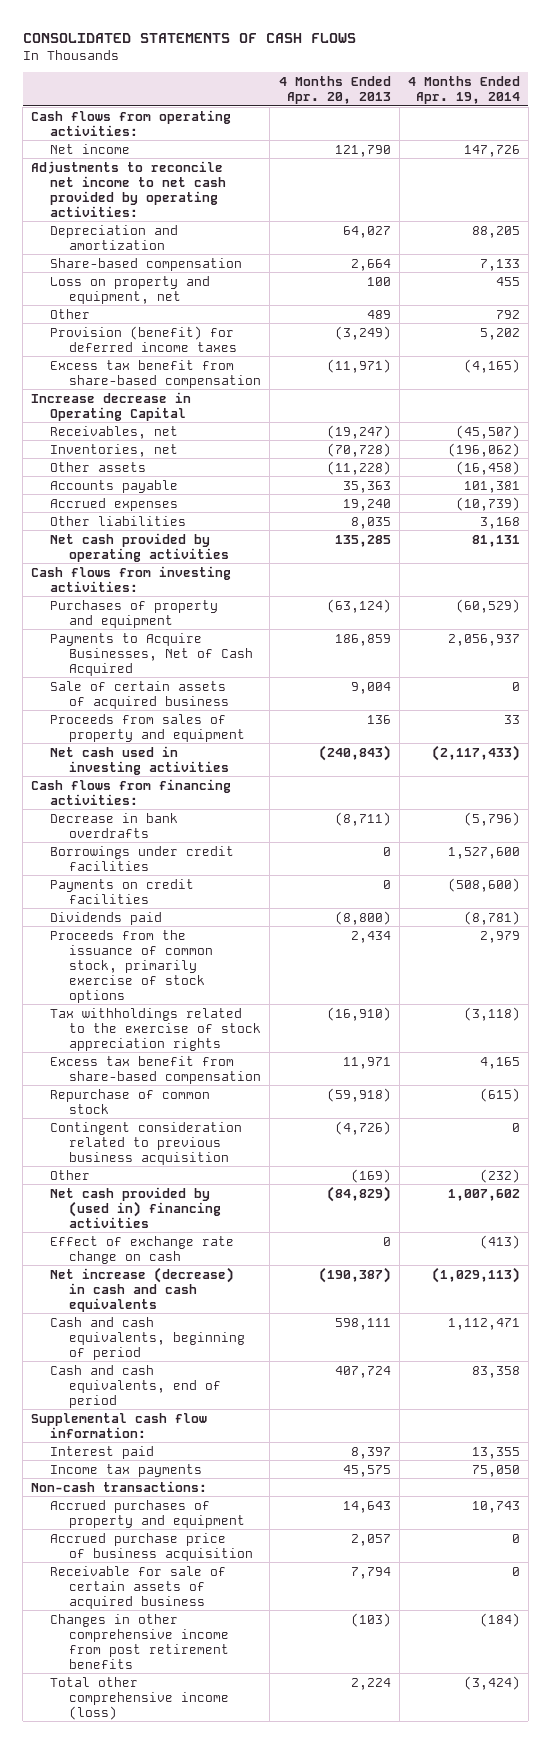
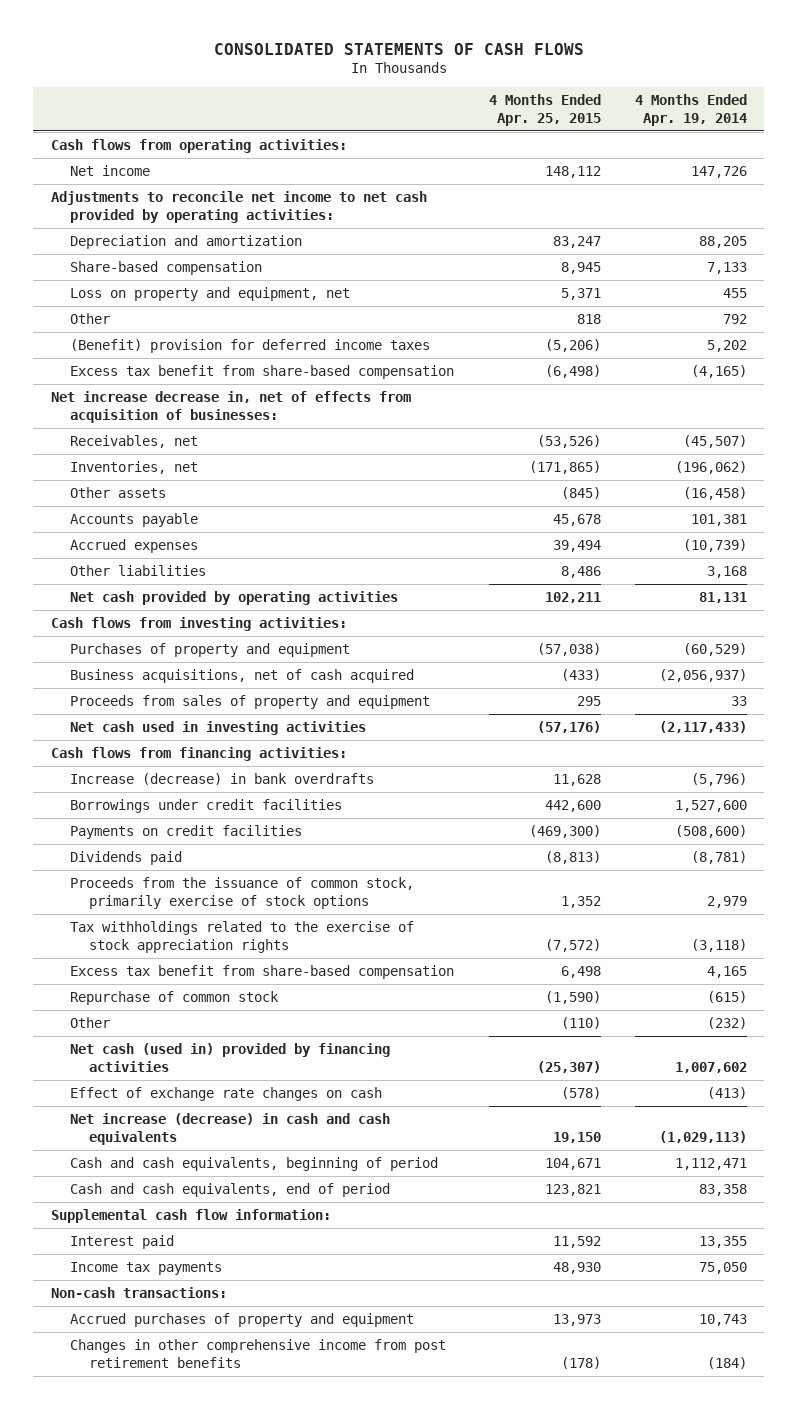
[278,76,391,105] 4 Months Ended Apr. 20, 2013 -> none
none -> [488,93,601,126] 4 Months Ended Apr. 25, 2015
[50,325,238,352] Provision (benefit) for deferred income taxes -> [70,339,431,354] (Benefit) provision for deferred income taxes
[31,391,192,421] Increase decrease in Operating Capital -> [50,391,411,423] Net increase decrease in, net of effects from acquisition of businesses:
[50,680,230,709] Sale of certain assets of acquired business -> none
[50,632,254,676] Payments to Acquire Businesses, Net of Cash Acquired -> [70,669,415,684] Business acquisitions, net of cash acquired
[447,633,520,646] 2,056,937 -> [659,669,748,683] (2,056,937)
[50,812,179,838] Decrease in bank overdrafts -> [70,773,375,786] Increase (decrease) in bank overdrafts
[50,1121,243,1165] Contingent consideration related to previous business acquisition -> none
[50,1186,222,1228] Net cash provided by (used in) financing activities -> [70,1043,391,1072] Net cash (used in) provided by financing activities
[50,1235,235,1264] Effect of exchange rate change on cash -> [70,1087,383,1102] Effect of exchange rate changes on cash
[50,1532,254,1561] Accrued purchase price of business acquisition -> none
[50,1565,227,1609] Receivable for sale of certain assets of acquired business -> none
[50,1676,230,1720] Total other comprehensive income (loss) -> none

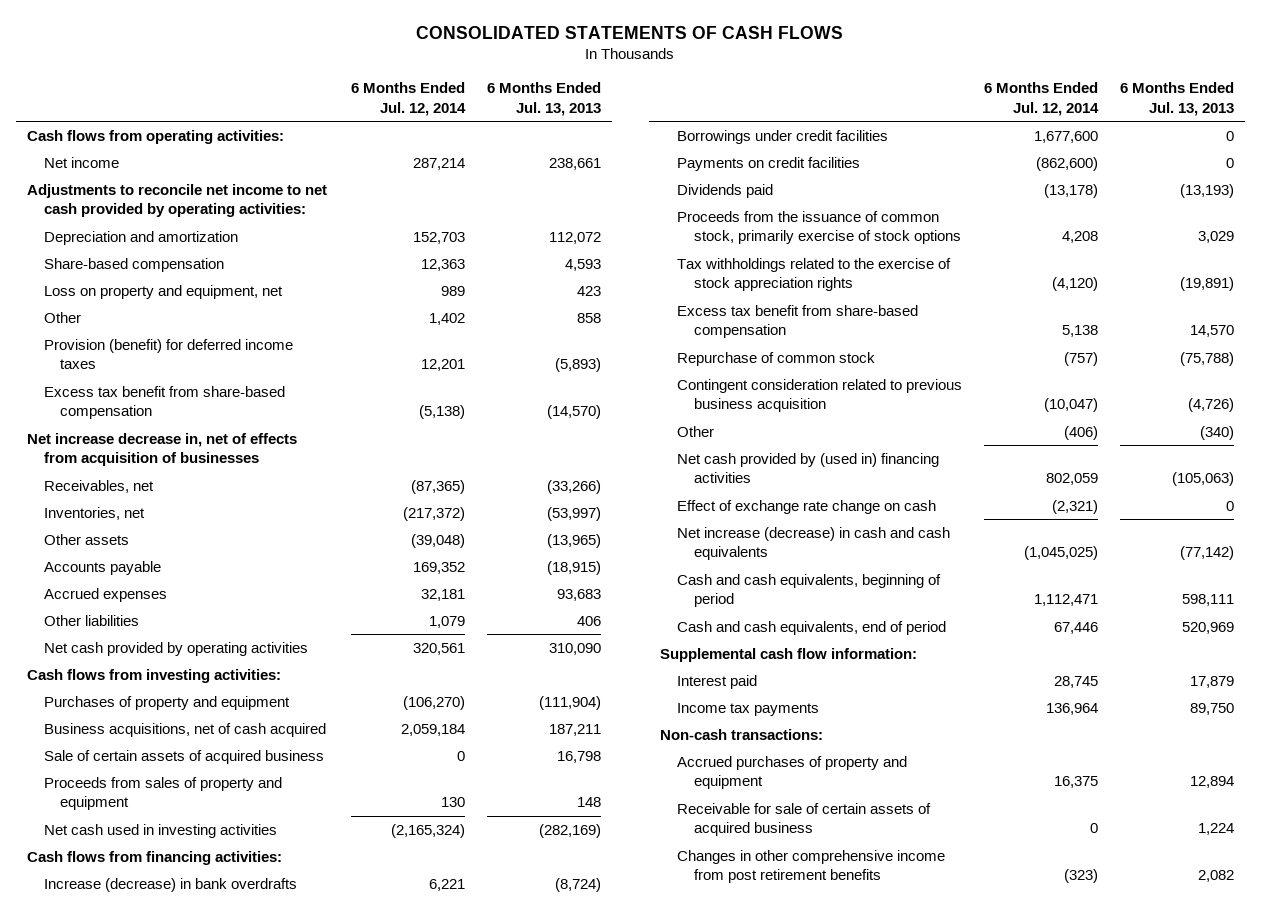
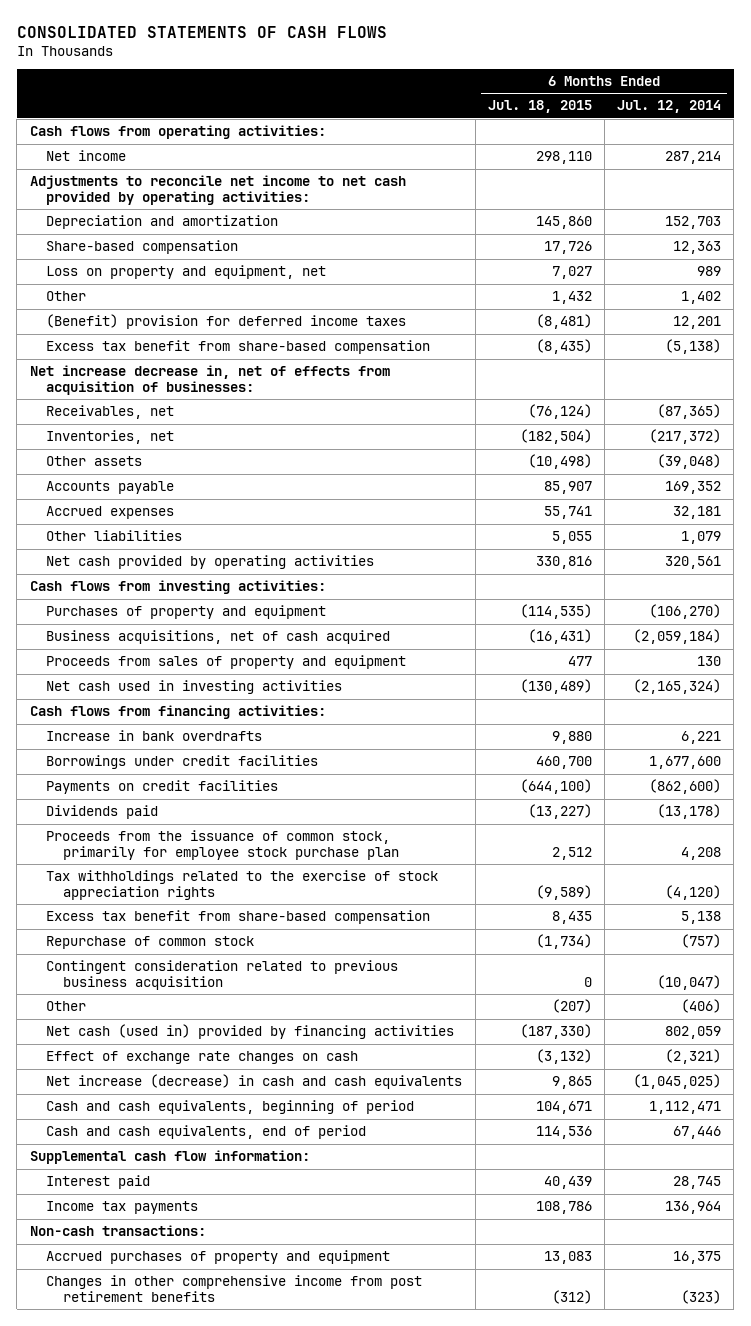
[486,82,601,116] 6 Months Ended Jul. 13, 2013 -> none
none -> [487,100,592,114] Jul. 18, 2015
[43,338,293,370] Provision (benefit) for deferred income taxes -> [46,314,407,330] (Benefit) provision for deferred income taxes
[26,432,297,467] Net increase decrease in, net of effects from acquisition of businesses -> [29,365,390,395] Net increase decrease in, net of effects from acquisition of businesses:
[43,749,324,764] Sale of certain assets of acquired business -> none
[400,723,465,736] 2,059,184 -> [632,629,721,645] (2,059,184)
[43,877,297,892] Increase (decrease) in bank overdrafts -> [46,730,263,742] Increase in bank overdrafts
[676,210,961,245] Proceeds from the issuance of common stock, primarily exercise of stock options -> [46,830,400,860] Proceeds from the issuance of common stock, primarily for employee stock purchase plan
[676,452,939,484] Net cash provided by (used in) financing activities -> [46,1024,455,1040] Net cash (used in) provided by financing activities
[676,499,936,514] Effect of exchange rate change on cash -> [46,1051,359,1065] Effect of exchange rate changes on cash
[676,802,931,837] Receivable for sale of certain assets of acquired business -> none

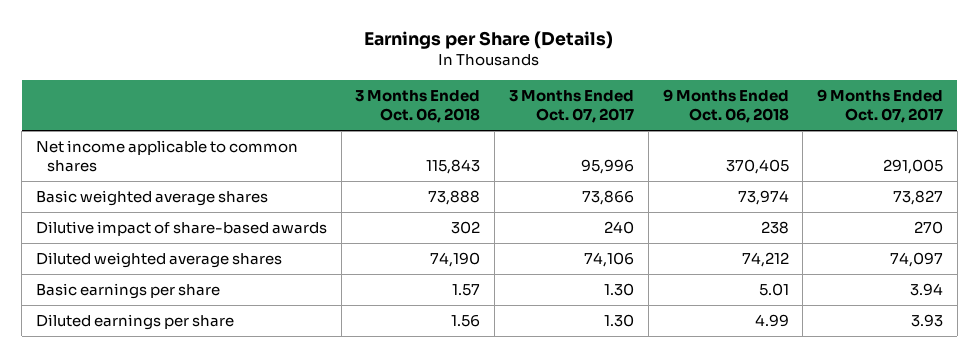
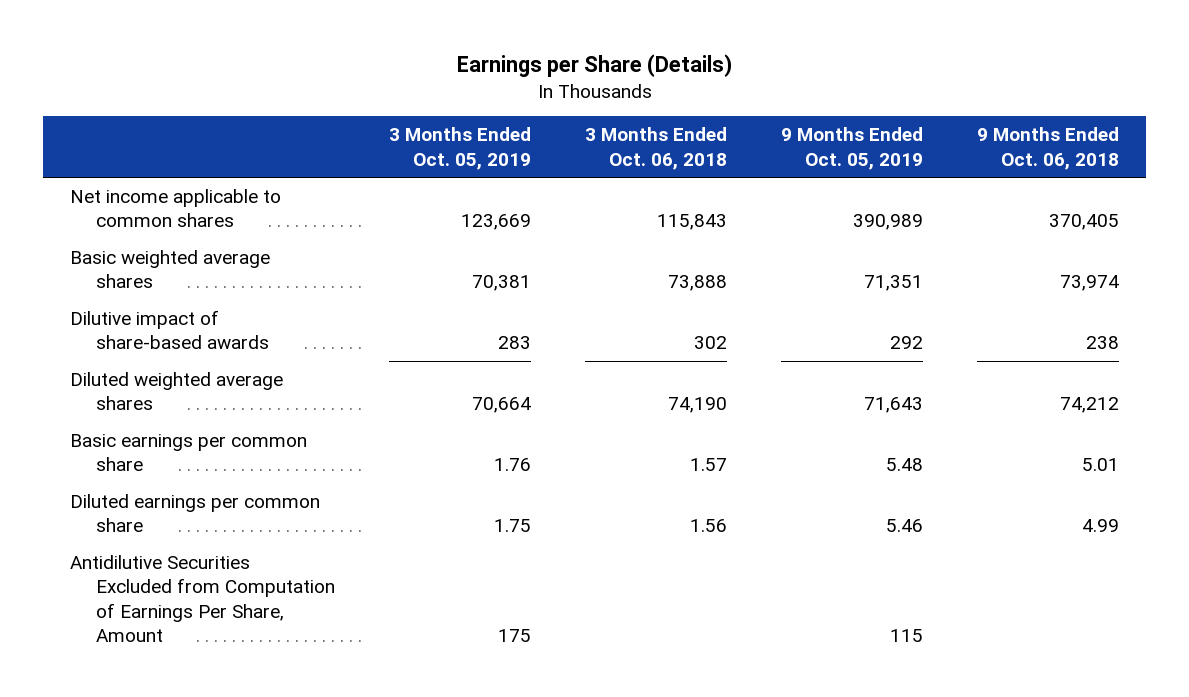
[508,89,634,124] 3 Months Ended Oct. 07, 2017 -> none
[817,88,944,124] 9 Months Ended Oct. 07, 2017 -> none
none -> [388,127,531,170] 3 Months Ended Oct. 05, 2019
none -> [781,127,924,170] 9 Months Ended Oct. 05, 2019
[35,282,220,299] Basic earnings per share -> [69,433,307,472] Basic earnings per common share
[35,313,234,330] Diluted earnings per share -> [69,493,320,533] Diluted earnings per common share
none -> [69,554,335,643] Antidilutive Securities Excluded from Computation of Earnings Per Share, Amount

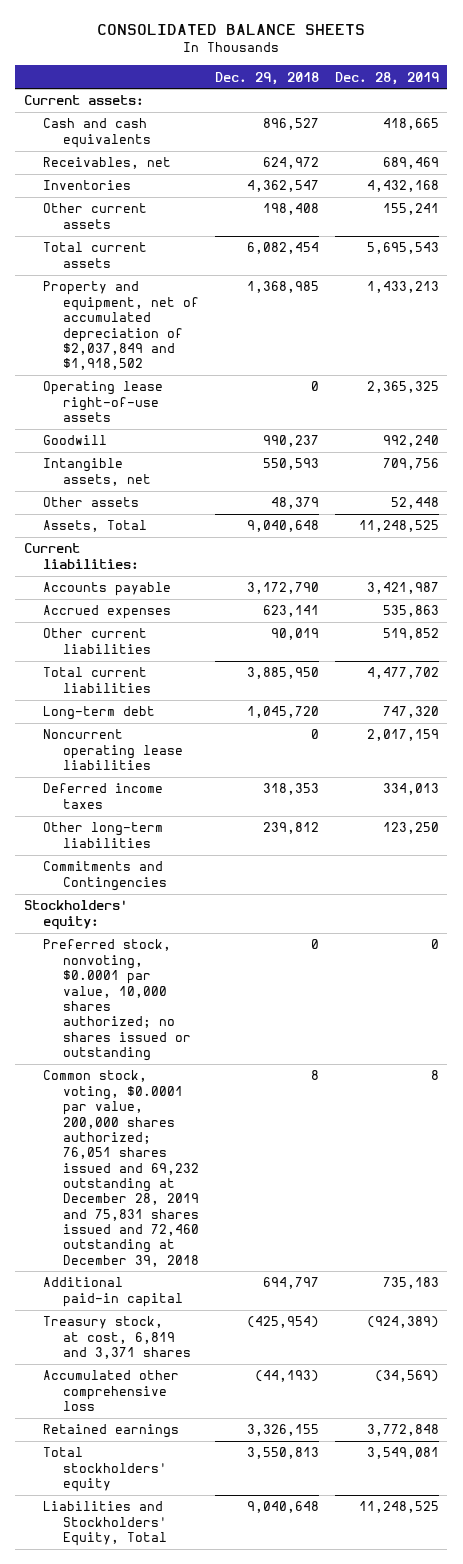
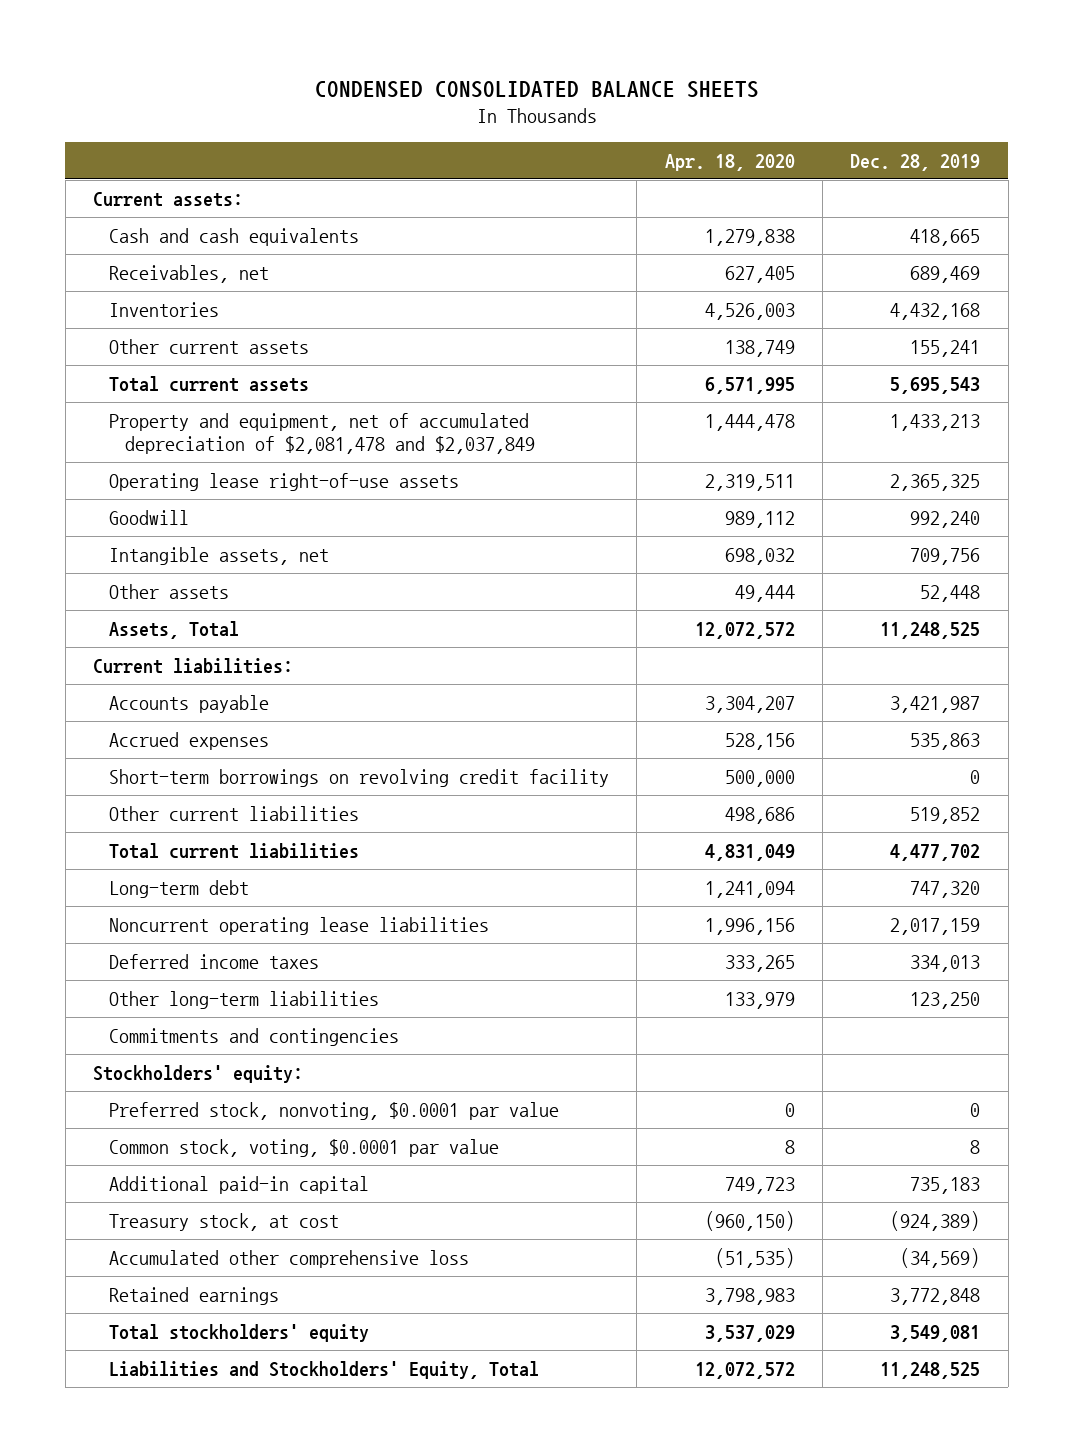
[97,24,366,36] CONSOLIDATED BALANCE SHEETS -> [314,80,759,98] CONDENSED CONSOLIDATED BALANCE SHEETS
[215,71,320,85] Dec. 29, 2018 -> none
none -> [664,153,795,171] Apr. 18, 2020
[43,281,199,371] Property and equipment, net of accumulated depreciation of $2,037,849 and $1,918,502 -> [108,412,535,454] Property and equipment, net of accumulated depreciation of $2,081,478 and $2,037,849
none -> [108,768,609,787] Short-term borrowings on revolving credit facility
[43,861,167,891] Commitments and Contingencies -> [108,1027,399,1046] Commitments and contingencies
[43,939,191,1061] Preferred stock, nonvoting, $0.0001 par value, 10,000 shares authorized; no shares issued or outstanding -> [108,1101,559,1120] Preferred stock, nonvoting, $0.0001 par value
[43,1070,199,1267] Common stock, voting, $0.0001 par value, 200,000 shares authorized; 76,051 shares issued and 69,232 outstanding at December 28, 2019 and 75,831 shares issued and 72,460 outstanding at December 39, 2018 -> [108,1138,499,1157] Common stock, voting, $0.0001 par value
[43,1316,191,1360] Treasury stock, at cost, 6,819 and 3,371 shares -> [108,1212,339,1231] Treasury stock, at cost

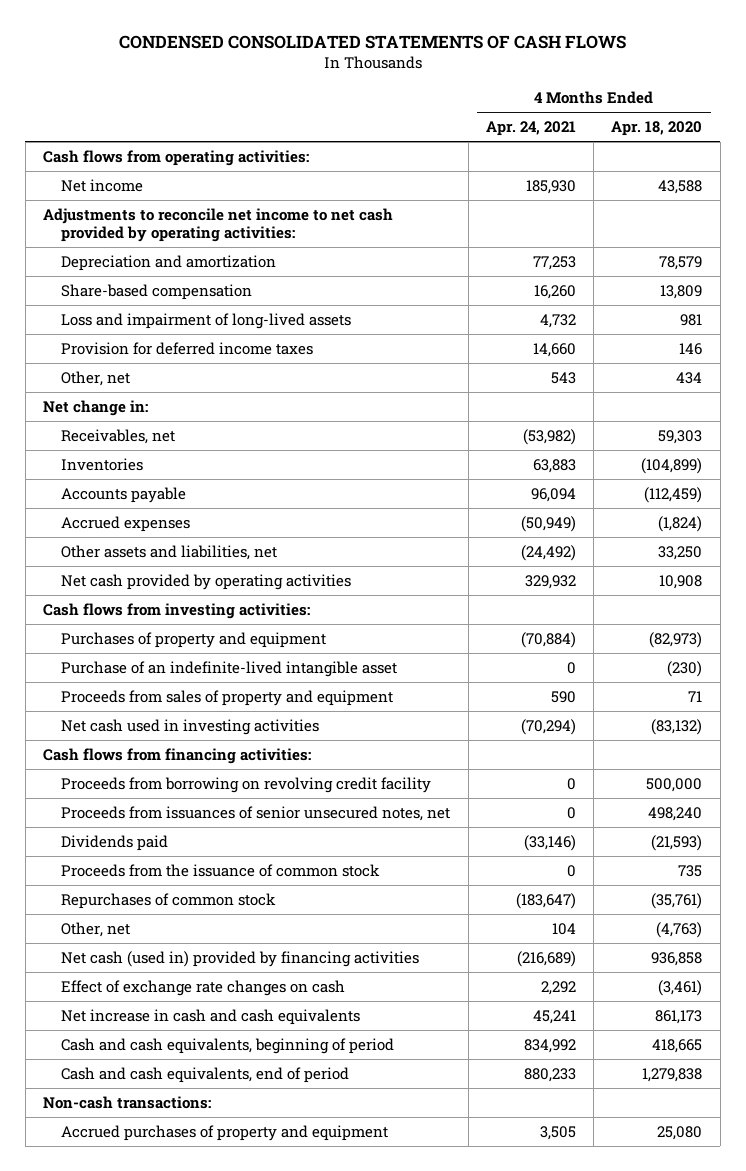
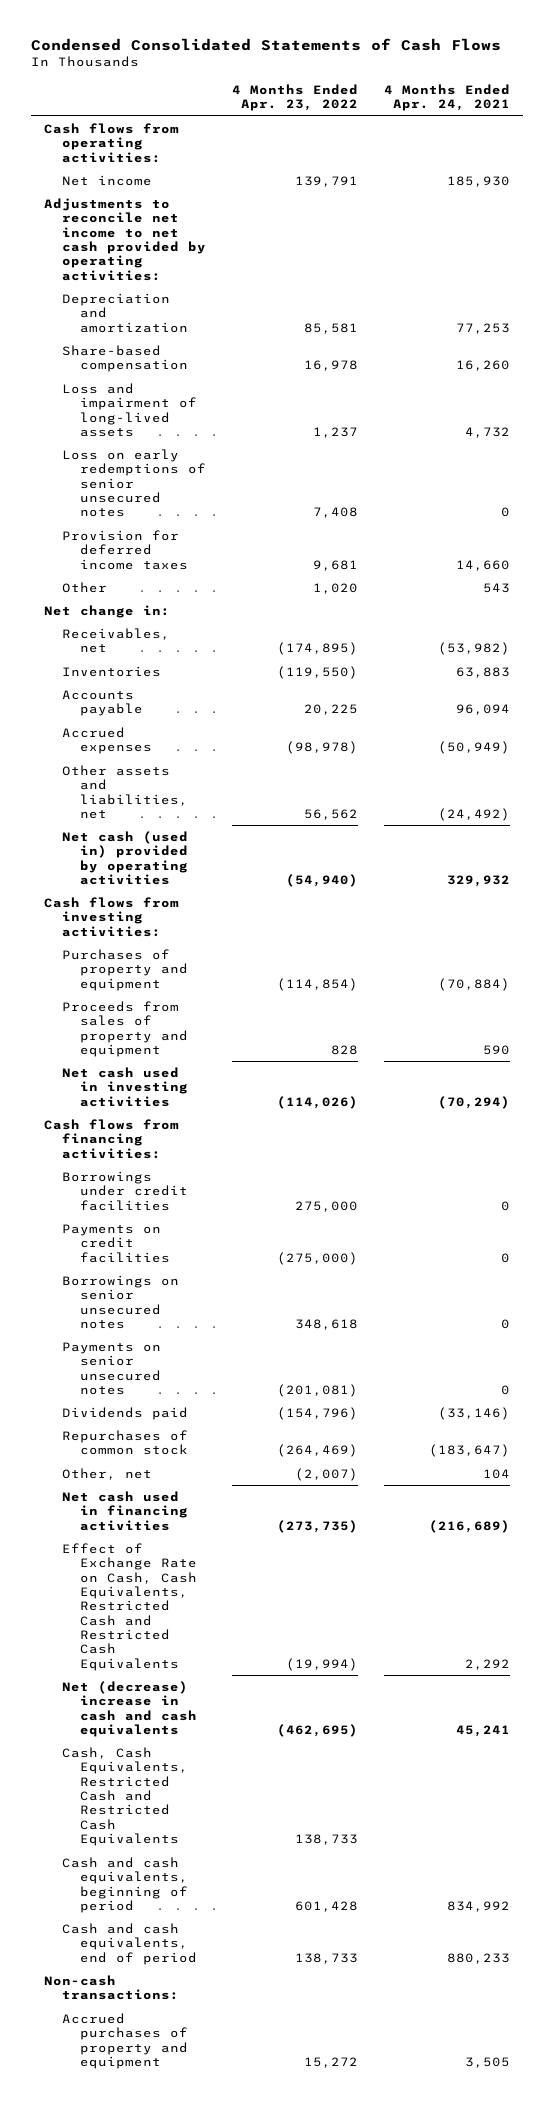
[118,35,626,50] CONDENSED CONSOLIDATED STATEMENTS OF CASH FLOWS -> [31,37,502,51] Condensed Consolidated Statements of Cash Flows
[611,121,703,137] Apr. 18, 2020 -> none
none -> [232,84,359,112] 4 Months Ended Apr. 23, 2022
none -> [62,448,206,518] Loss on early redemptions of senior unsecured notes
[61,370,131,386] Other, net -> [62,581,108,593] Other
[61,573,352,590] Net cash provided by operating activities -> [62,830,189,885] Net cash (used in) provided by operating activities
[61,660,398,677] Purchase of an indefinite-lived intangible asset -> none
[61,776,432,793] Proceeds from borrowing on revolving credit facility -> [62,1170,188,1211] Borrowings under credit facilities
none -> [62,1223,170,1263] Payments on credit facilities
[61,805,451,821] Proceeds from issuances of senior unsecured notes, net -> [62,1274,180,1329] Borrowings on senior unsecured notes
none -> [62,1341,162,1395] Payments on senior unsecured notes
[61,863,381,877] Proceeds from the issuance of common stock -> none
[61,950,420,967] Net cash (used in) provided by financing activities -> [62,1490,188,1531] Net cash used in financing activities
[61,979,346,996] Effect of exchange rate changes on cash -> [62,1542,197,1671] Effect of Exchange Rate on Cash, Cash Equivalents, Restricted Cash and Restricted Cash Equivalents
[61,1008,361,1025] Net increase in cash and cash equivalents -> [62,1680,197,1737] Net (decrease) increase in cash and cash equivalents
none -> [62,1746,188,1847] Cash, Cash Equivalents, Restricted Cash and Restricted Cash Equivalents

